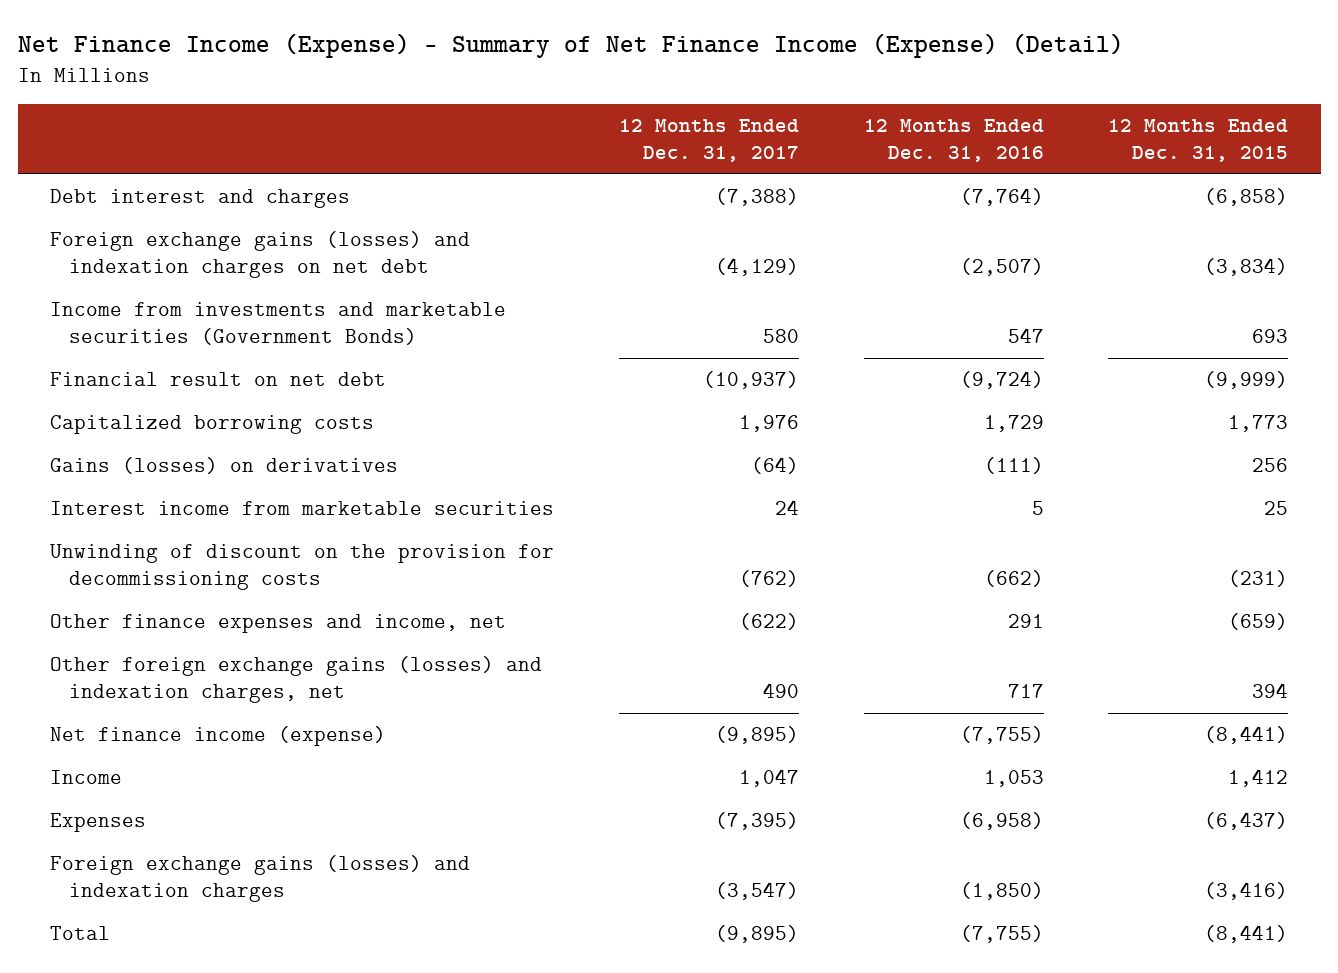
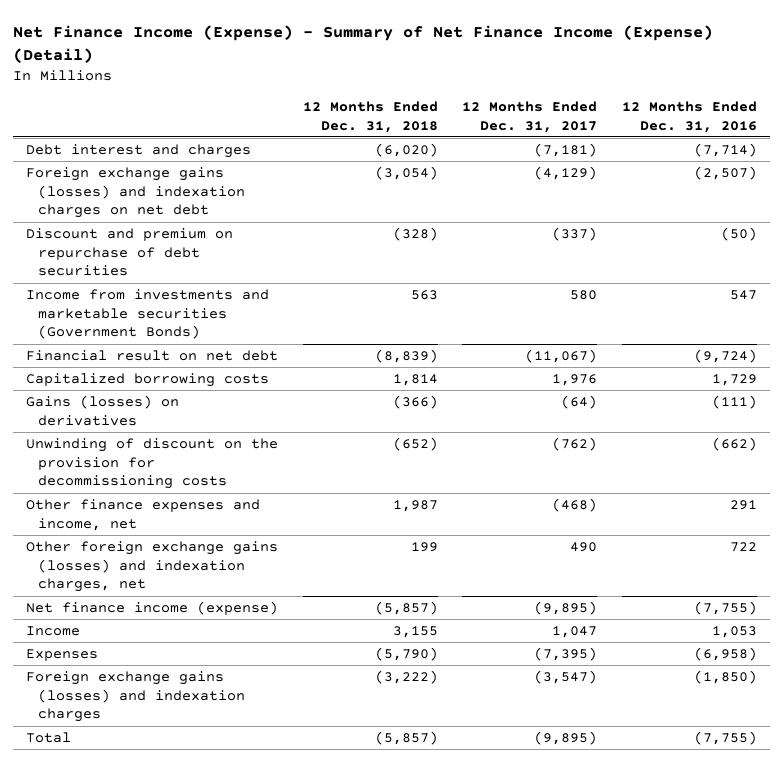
[1108,119,1289,163] 12 Months Ended Dec. 31, 2015 -> none
none -> [302,100,438,133] 12 Months Ended Dec. 31, 2018
[714,188,799,207] (7,388) -> [534,142,598,157] (7,181)
[959,188,1044,207] (7,764) -> [694,142,758,157] (7,714)
none -> [25,227,233,277] Discount and premium on repurchase of debt securities
[702,371,799,390] (10,937) -> [525,348,598,363] (11,067)
[50,501,555,516] Interest income from marketable securities -> none
[738,613,799,631] (622) -> [552,497,598,512] (468)
[1007,684,1044,699] 717 -> [730,541,758,552] 722

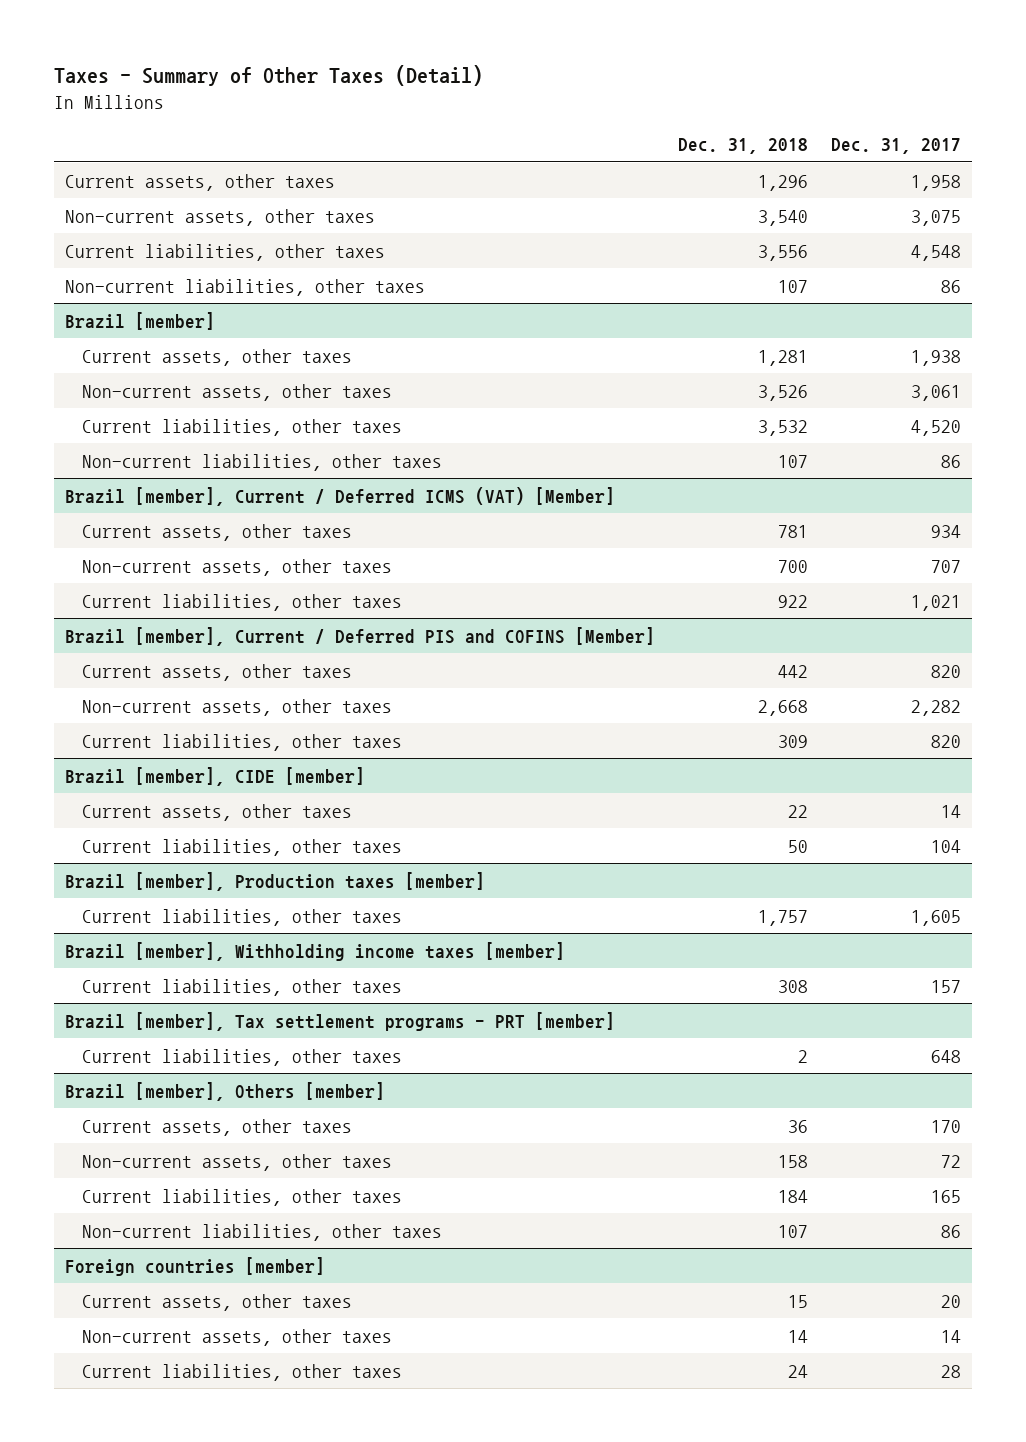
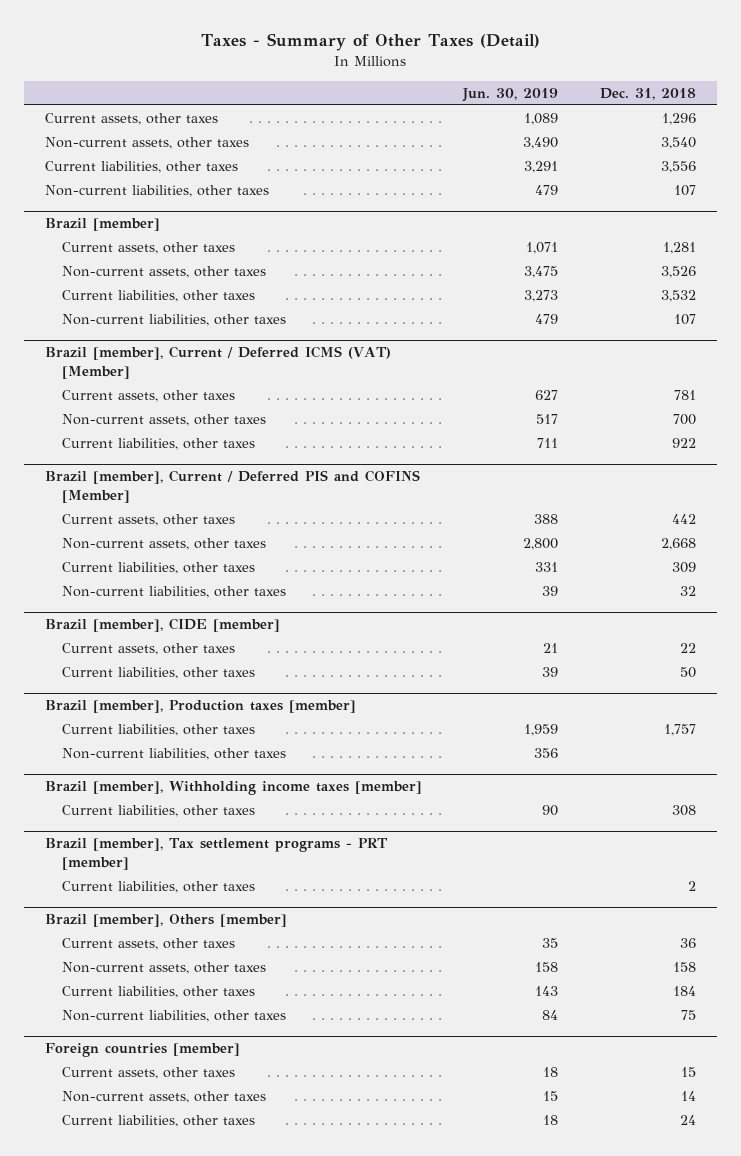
[830,137,961,154] Dec. 31, 2017 -> none
none -> [462,87,559,102] Jun. 30, 2019
none -> [61,586,286,599] Non-current liabilities, other taxes
none -> [61,748,286,761] Non-current liabilities, other taxes
[777,1224,808,1238] 107 -> [681,1010,697,1021] 75

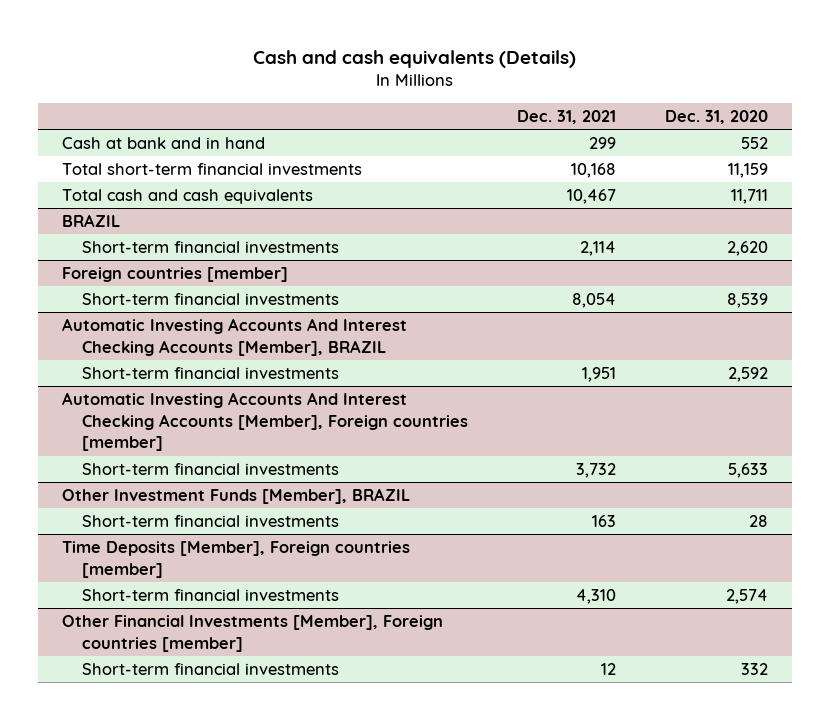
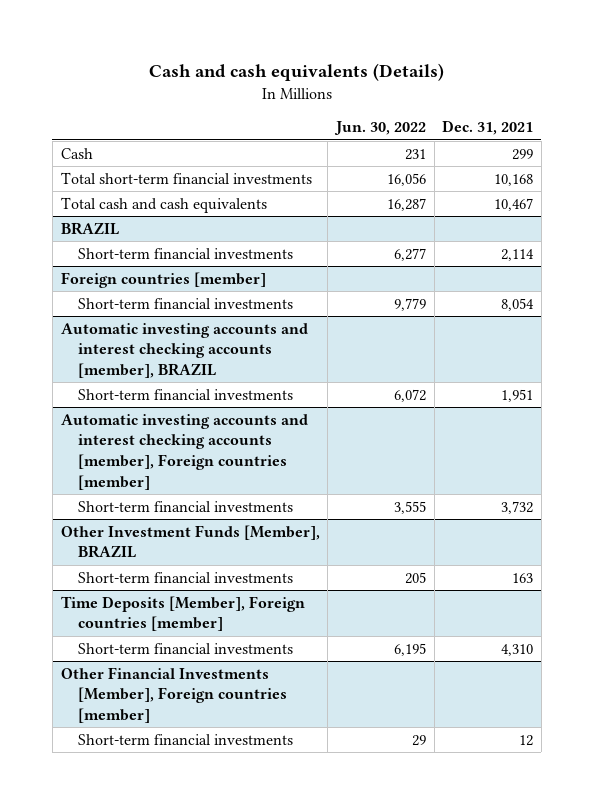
[664,110,768,125] Dec. 31, 2020 -> none
none -> [333,121,426,136] Jun. 30, 2022
[62,137,266,150] Cash at bank and in hand -> [60,147,93,159] Cash
[62,318,408,356] Automatic Investing Accounts And Interest Checking Accounts [Member], BRAZIL -> [60,322,308,379] Automatic investing accounts and interest checking accounts [member], BRAZIL
[62,392,469,452] Automatic Investing Accounts And Interest Checking Accounts [Member], Foreign countries [member] -> [60,413,308,490] Automatic investing accounts and interest checking accounts [member], Foreign countries [member]

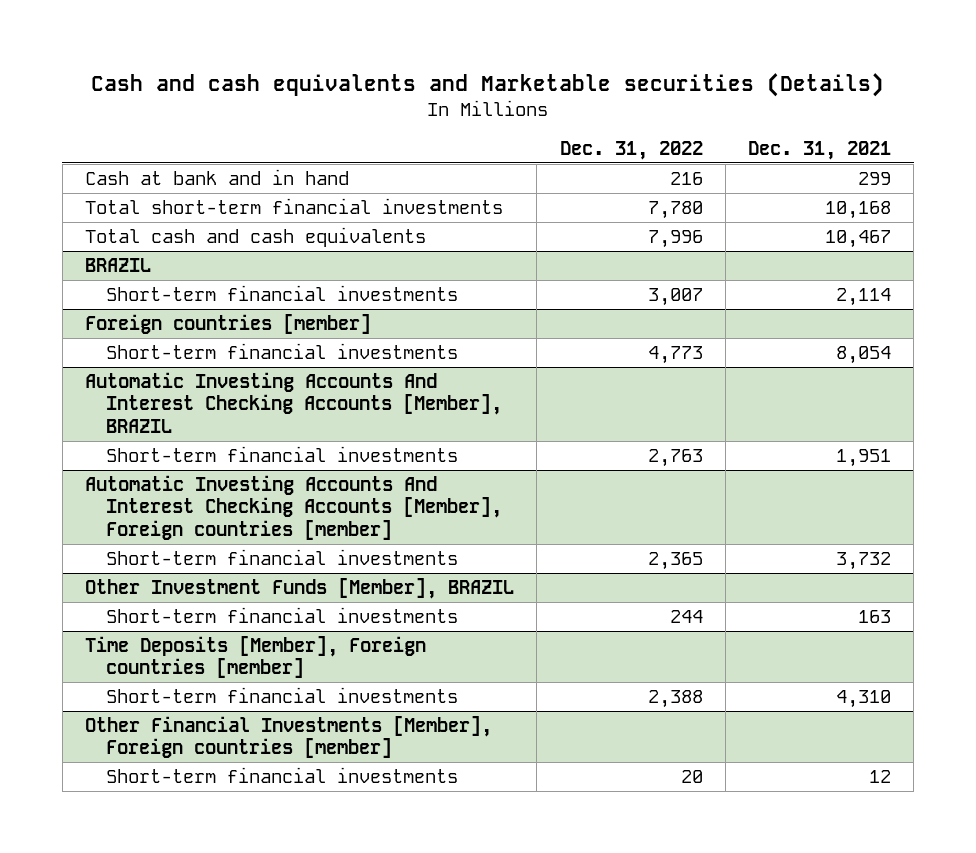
[148,63,444,82] Cash and cash equivalents (Details) -> [91,72,885,97] Cash and cash equivalents and Marketable securities (Details)
[333,121,426,136] Jun. 30, 2022 -> none
none -> [559,140,703,160] Dec. 31, 2022
[60,147,93,159] Cash -> [85,168,350,185] Cash at bank and in hand
[60,322,308,379] Automatic investing accounts and interest checking accounts [member], BRAZIL -> [85,371,503,433] Automatic Investing Accounts And Interest Checking Accounts [Member], BRAZIL
[60,413,308,490] Automatic investing accounts and interest checking accounts [member], Foreign countries [member] -> [85,474,503,540] Automatic Investing Accounts And Interest Checking Accounts [Member], Foreign countries [member]

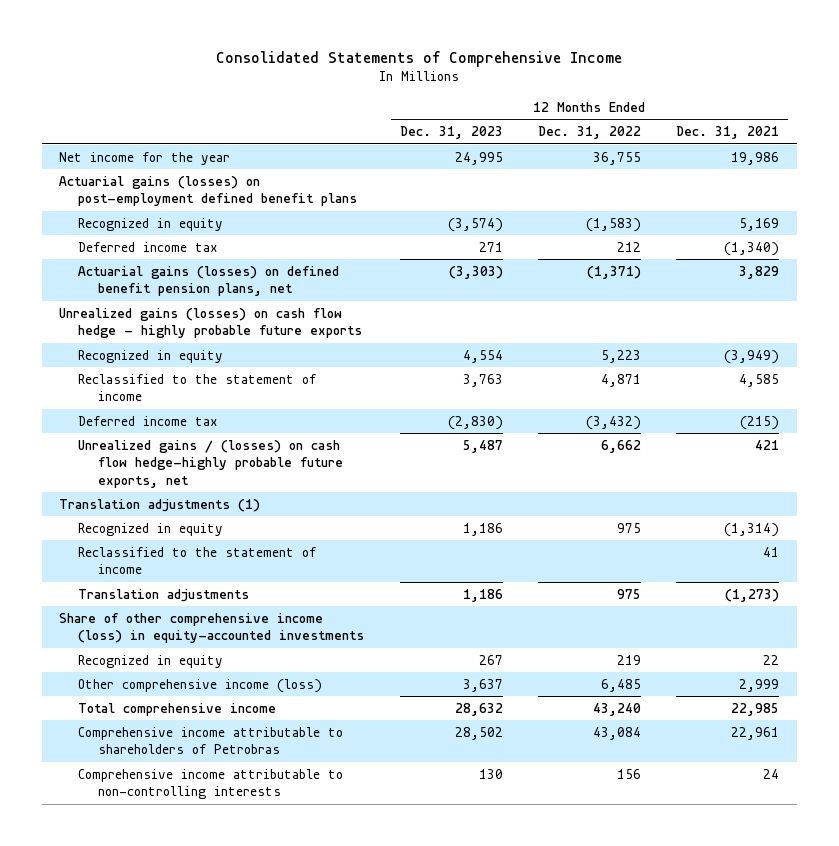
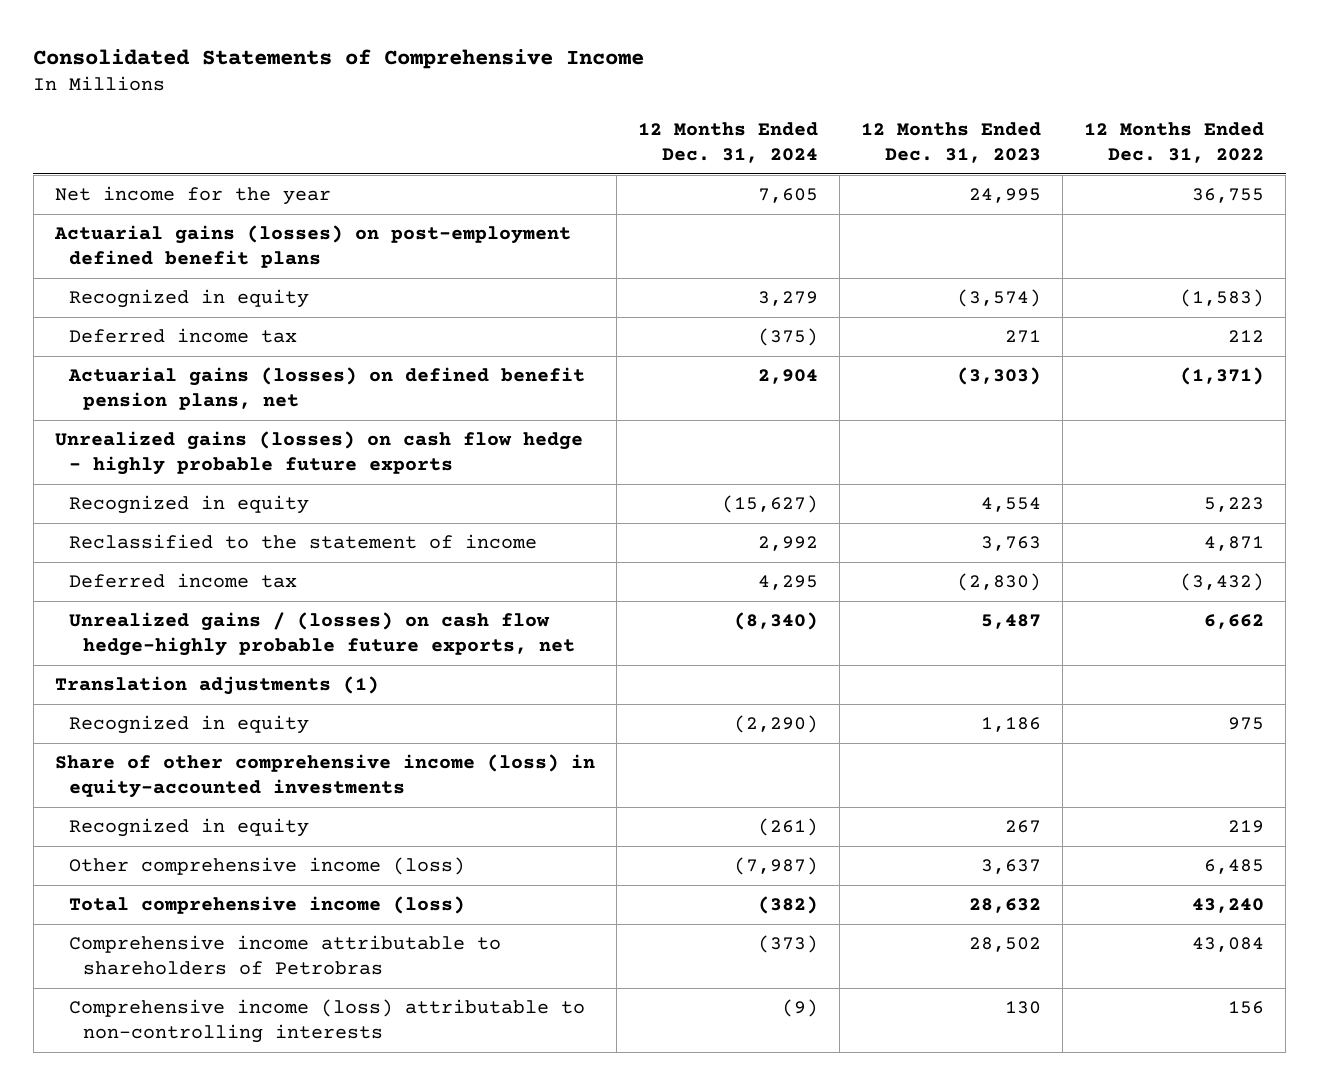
[676,126,780,140] Dec. 31, 2021 -> none
none -> [637,122,818,164] 12 Months Ended Dec. 31, 2024
[78,546,317,575] Reclassified to the statement of income -> none
[78,588,250,602] Translation adjustments -> none
[78,702,277,716] Total comprehensive income -> [68,896,465,915] Total comprehensive income (loss)
[78,768,344,800] Comprehensive income attributable to non-controlling interests -> [68,999,585,1043] Comprehensive income (loss) attributable to non-controlling interests

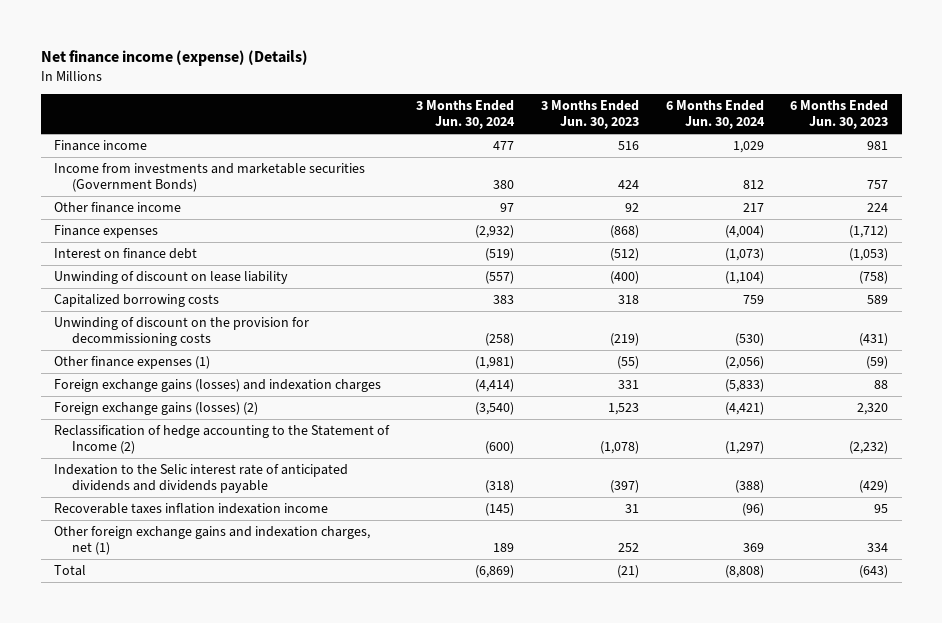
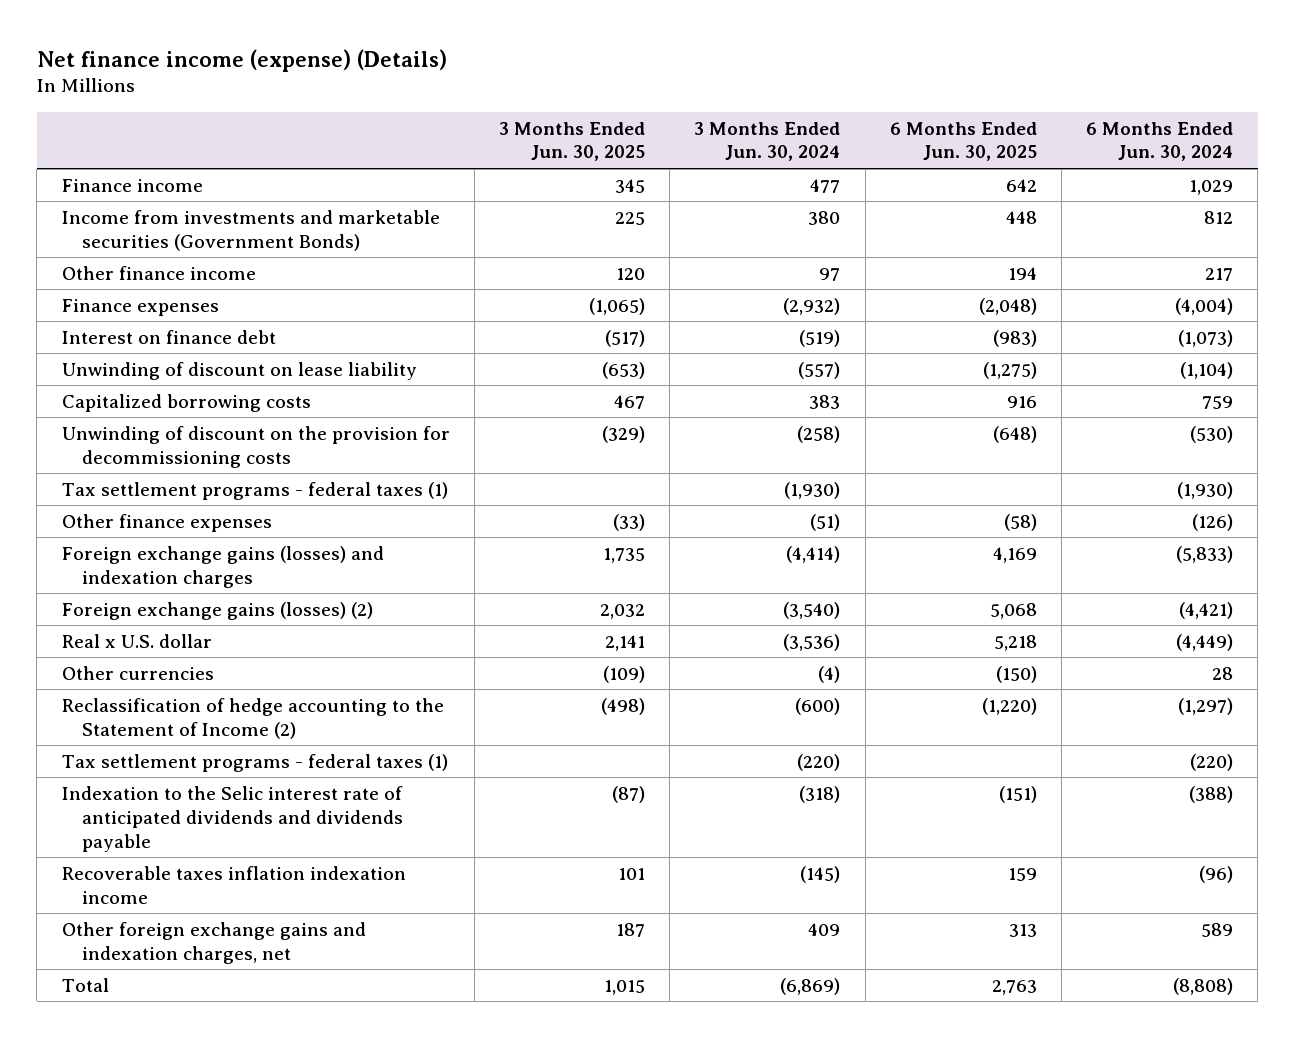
[540,100,639,130] 3 Months Ended Jun. 30, 2023 -> none
[790,100,889,130] 6 Months Ended Jun. 30, 2023 -> none
none -> [498,121,645,162] 3 Months Ended Jun. 30, 2025
none -> [889,121,1037,162] 6 Months Ended Jun. 30, 2025
none -> [61,481,448,500] Tax settlement programs - federal taxes (1)
[54,355,211,369] Other finance expenses (1) -> [61,513,272,532] Other finance expenses
[474,355,514,369] (1,981) -> [810,513,841,531] (51)
[724,355,764,369] (2,056) -> [1192,513,1234,531] (126)
none -> [61,633,212,648] Real x U.S. dollar
none -> [61,665,214,680] Other currencies
none -> [61,753,448,772] Tax settlement programs - federal taxes (1)
[54,525,371,555] Other foreign exchange gains and indexation charges, net (1) -> [61,921,366,964] Other foreign exchange gains and indexation charges, net
[492,542,514,552] 189 -> [808,922,841,936] 409
[742,542,764,552] 369 -> [1201,922,1234,937] 589

